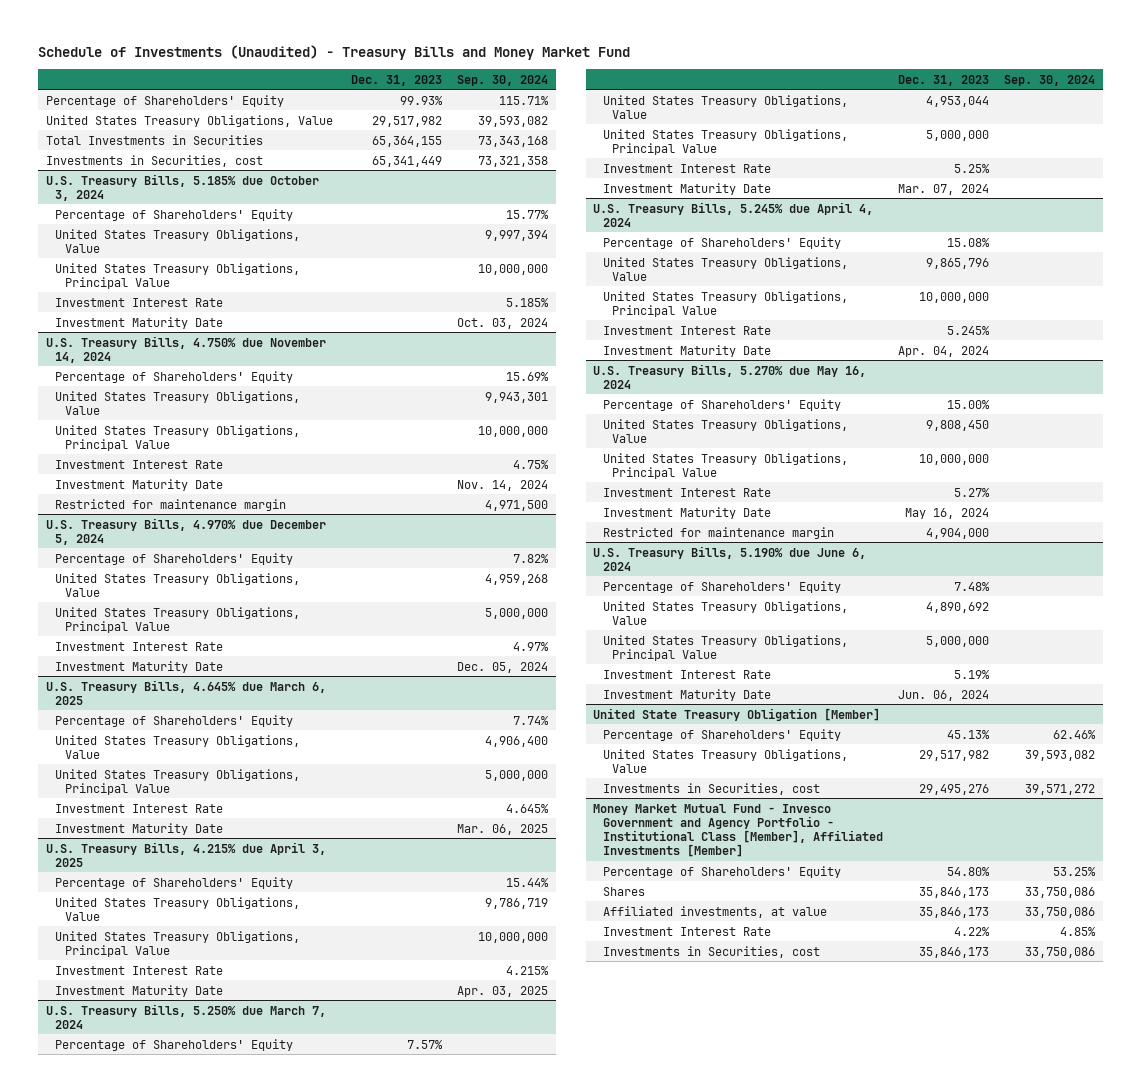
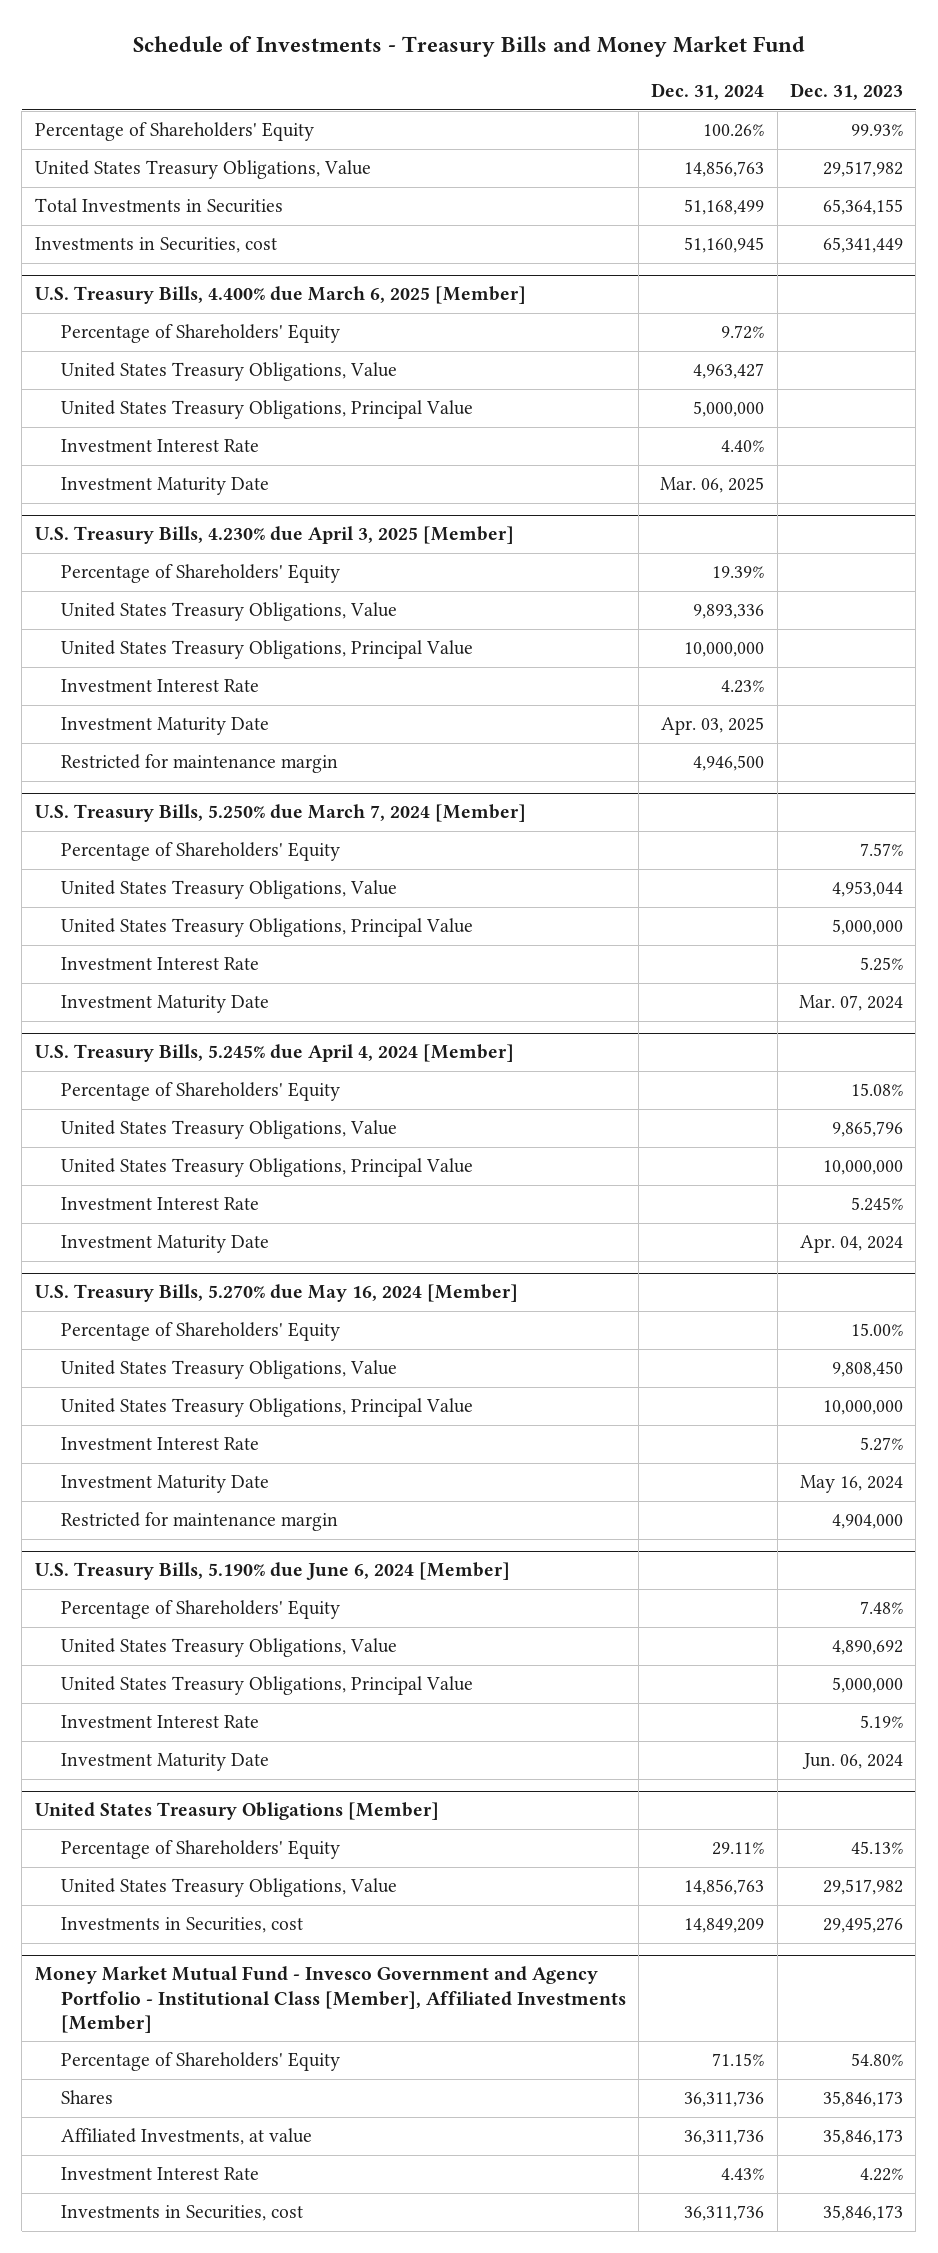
[38,45,631,61] Schedule of Investments (Unaudited) - Treasury Bills and Money Market Fund -> [132,36,805,58] Schedule of Investments - Treasury Bills and Money Market Fund
[456,74,548,86] Sep. 30, 2024 -> none
none -> [651,83,765,101] Dec. 31, 2024
[46,173,320,201] U.S. Treasury Bills, 5.185% due October 3, 2024 -> none
[55,208,294,221] Percentage of Shareholders' Equity -> none
[55,228,301,253] United States Treasury Obligations, Value -> none
[55,262,301,289] United States Treasury Obligations, Principal Value -> none
[55,297,224,307] Investment Interest Rate -> none
[55,316,224,329] Investment Maturity Date -> none
[46,335,327,363] U.S. Treasury Bills, 4.750% due November 14, 2024 -> none
[55,370,294,383] Percentage of Shareholders' Equity -> none
[55,390,301,415] United States Treasury Obligations, Value -> none
[55,424,301,451] United States Treasury Obligations, Principal Value -> none
[55,459,224,469] Investment Interest Rate -> none
[55,478,224,491] Investment Maturity Date -> none
[55,498,287,511] Restricted for maintenance margin -> none
[46,517,327,545] U.S. Treasury Bills, 4.970% due December 5, 2024 -> none
[55,552,294,565] Percentage of Shareholders' Equity -> none
[55,572,301,597] United States Treasury Obligations, Value -> none
[55,606,301,633] United States Treasury Obligations, Principal Value -> none
[55,641,224,651] Investment Interest Rate -> none
[55,660,224,673] Investment Maturity Date -> none
[46,679,327,705] U.S. Treasury Bills, 4.645% due March 6, 2025 -> none
[55,714,294,727] Percentage of Shareholders' Equity -> none
[55,734,301,759] United States Treasury Obligations, Value -> none
[55,768,301,795] United States Treasury Obligations, Principal Value -> none
[55,803,224,813] Investment Interest Rate -> none
[55,822,224,835] Investment Maturity Date -> none
[46,841,327,867] U.S. Treasury Bills, 4.215% due April 3, 2025 -> none
[55,876,294,889] Percentage of Shareholders' Equity -> none
[55,896,301,921] United States Treasury Obligations, Value -> none
[55,930,301,957] United States Treasury Obligations, Principal Value -> none
[55,965,224,975] Investment Interest Rate -> none
[55,984,224,997] Investment Maturity Date -> none
none -> [34,286,526,305] U.S. Treasury Bills, 4.400% due March 6, 2025 [Member]
none -> [60,324,340,344] Percentage of Shareholders' Equity
none -> [60,362,397,382] United States Treasury Obligations, Value
none -> [60,400,473,420] United States Treasury Obligations, Principal Value
none -> [60,439,259,453] Investment Interest Rate
none -> [60,477,269,496] Investment Maturity Date
none -> [34,526,514,545] U.S. Treasury Bills, 4.230% due April 3, 2025 [Member]
none -> [60,564,340,584] Percentage of Shareholders' Equity
none -> [60,602,397,622] United States Treasury Obligations, Value
none -> [60,640,473,660] United States Treasury Obligations, Principal Value
none -> [60,679,259,693] Investment Interest Rate
none -> [60,717,269,736] Investment Maturity Date
none -> [60,754,338,774] Restricted for maintenance margin
[46,1003,327,1029] U.S. Treasury Bills, 5.250% due March 7, 2024 -> [34,804,526,823] U.S. Treasury Bills, 5.250% due March 7, 2024 [Member]
[593,201,874,227] U.S. Treasury Bills, 5.245% due April 4, 2024 -> [34,1044,514,1063] U.S. Treasury Bills, 5.245% due April 4, 2024 [Member]
[593,363,867,389] U.S. Treasury Bills, 5.270% due May 16, 2024 -> [34,1284,518,1303] U.S. Treasury Bills, 5.270% due May 16, 2024 [Member]
[593,545,867,571] U.S. Treasury Bills, 5.190% due June 6, 2024 -> [34,1562,510,1581] U.S. Treasury Bills, 5.190% due June 6, 2024 [Member]
[593,707,881,721] United State Treasury Obligation [Member] -> [34,1802,439,1821] United States Treasury Obligations [Member]
[602,905,827,918] Affiliated investments, at value -> [60,2128,312,2146] Affiliated Investments, at value

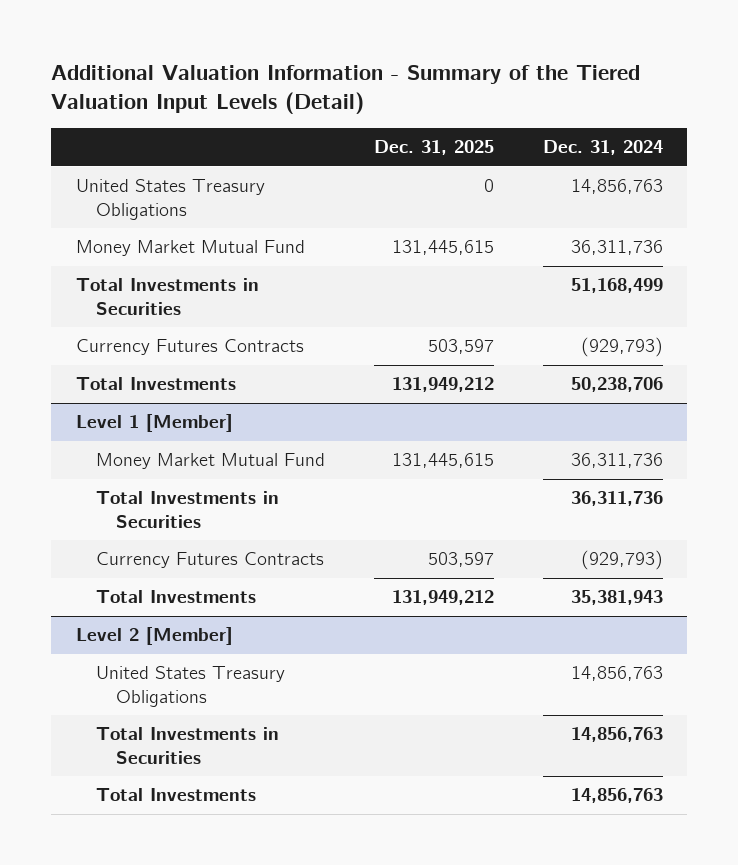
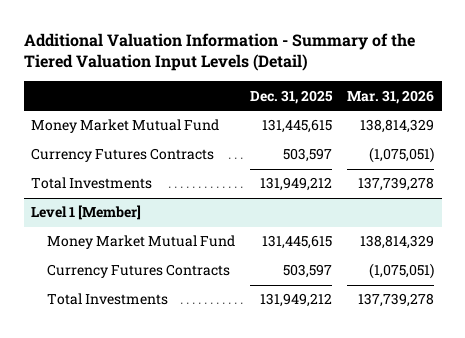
[542,140,663,156] Dec. 31, 2024 -> none
none -> [347,89,435,104] Mar. 31, 2026
[75,179,265,220] United States Treasury Obligations -> none
[75,278,259,315] Total Investments in Securities -> none
[95,491,279,528] Total Investments in Securities -> none
[75,627,233,646] Level 2 [Member] -> none
[95,666,285,707] United States Treasury Obligations -> none
[95,727,279,764] Total Investments in Securities -> none
[95,788,256,802] Total Investments -> none

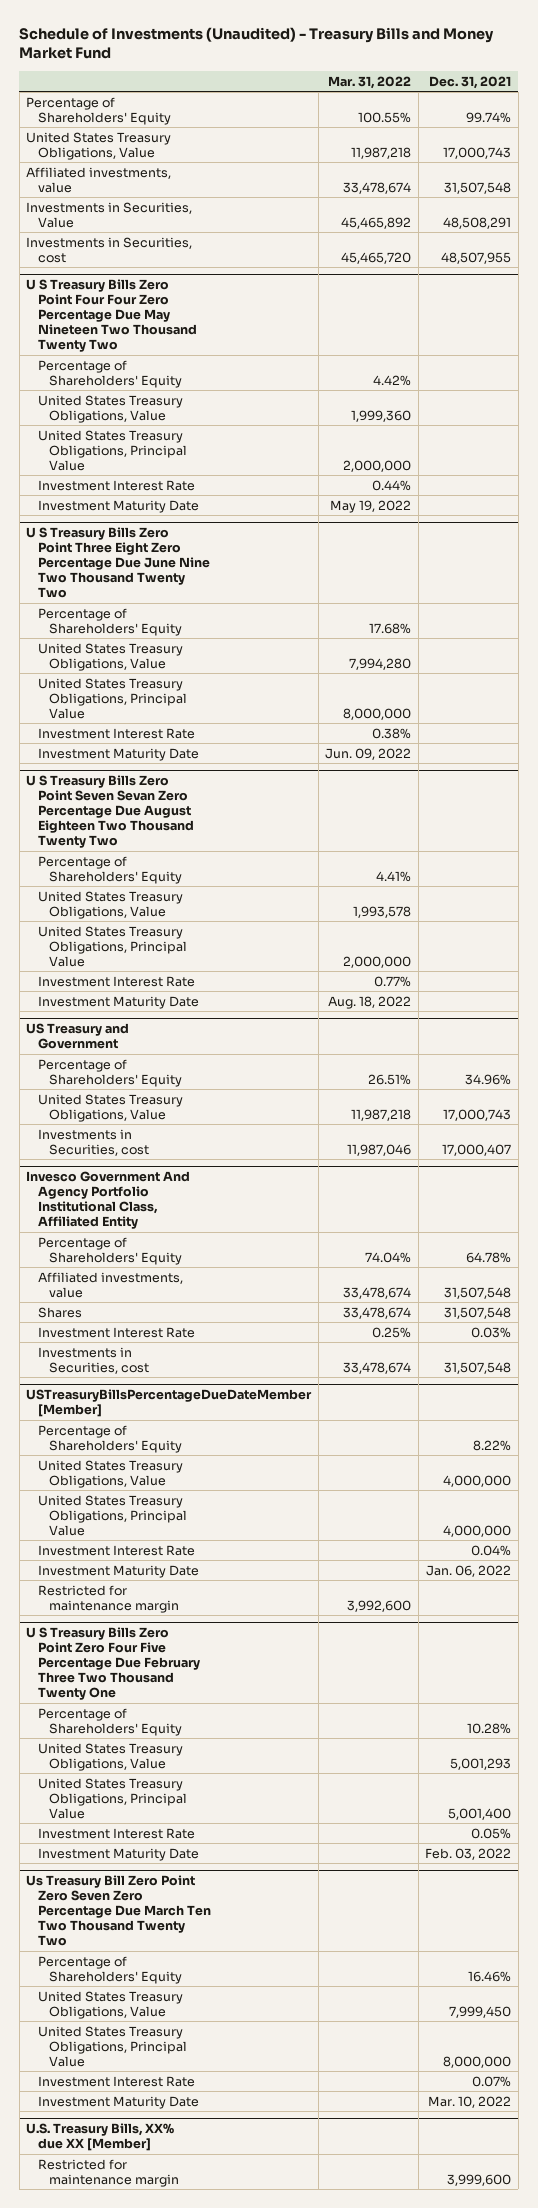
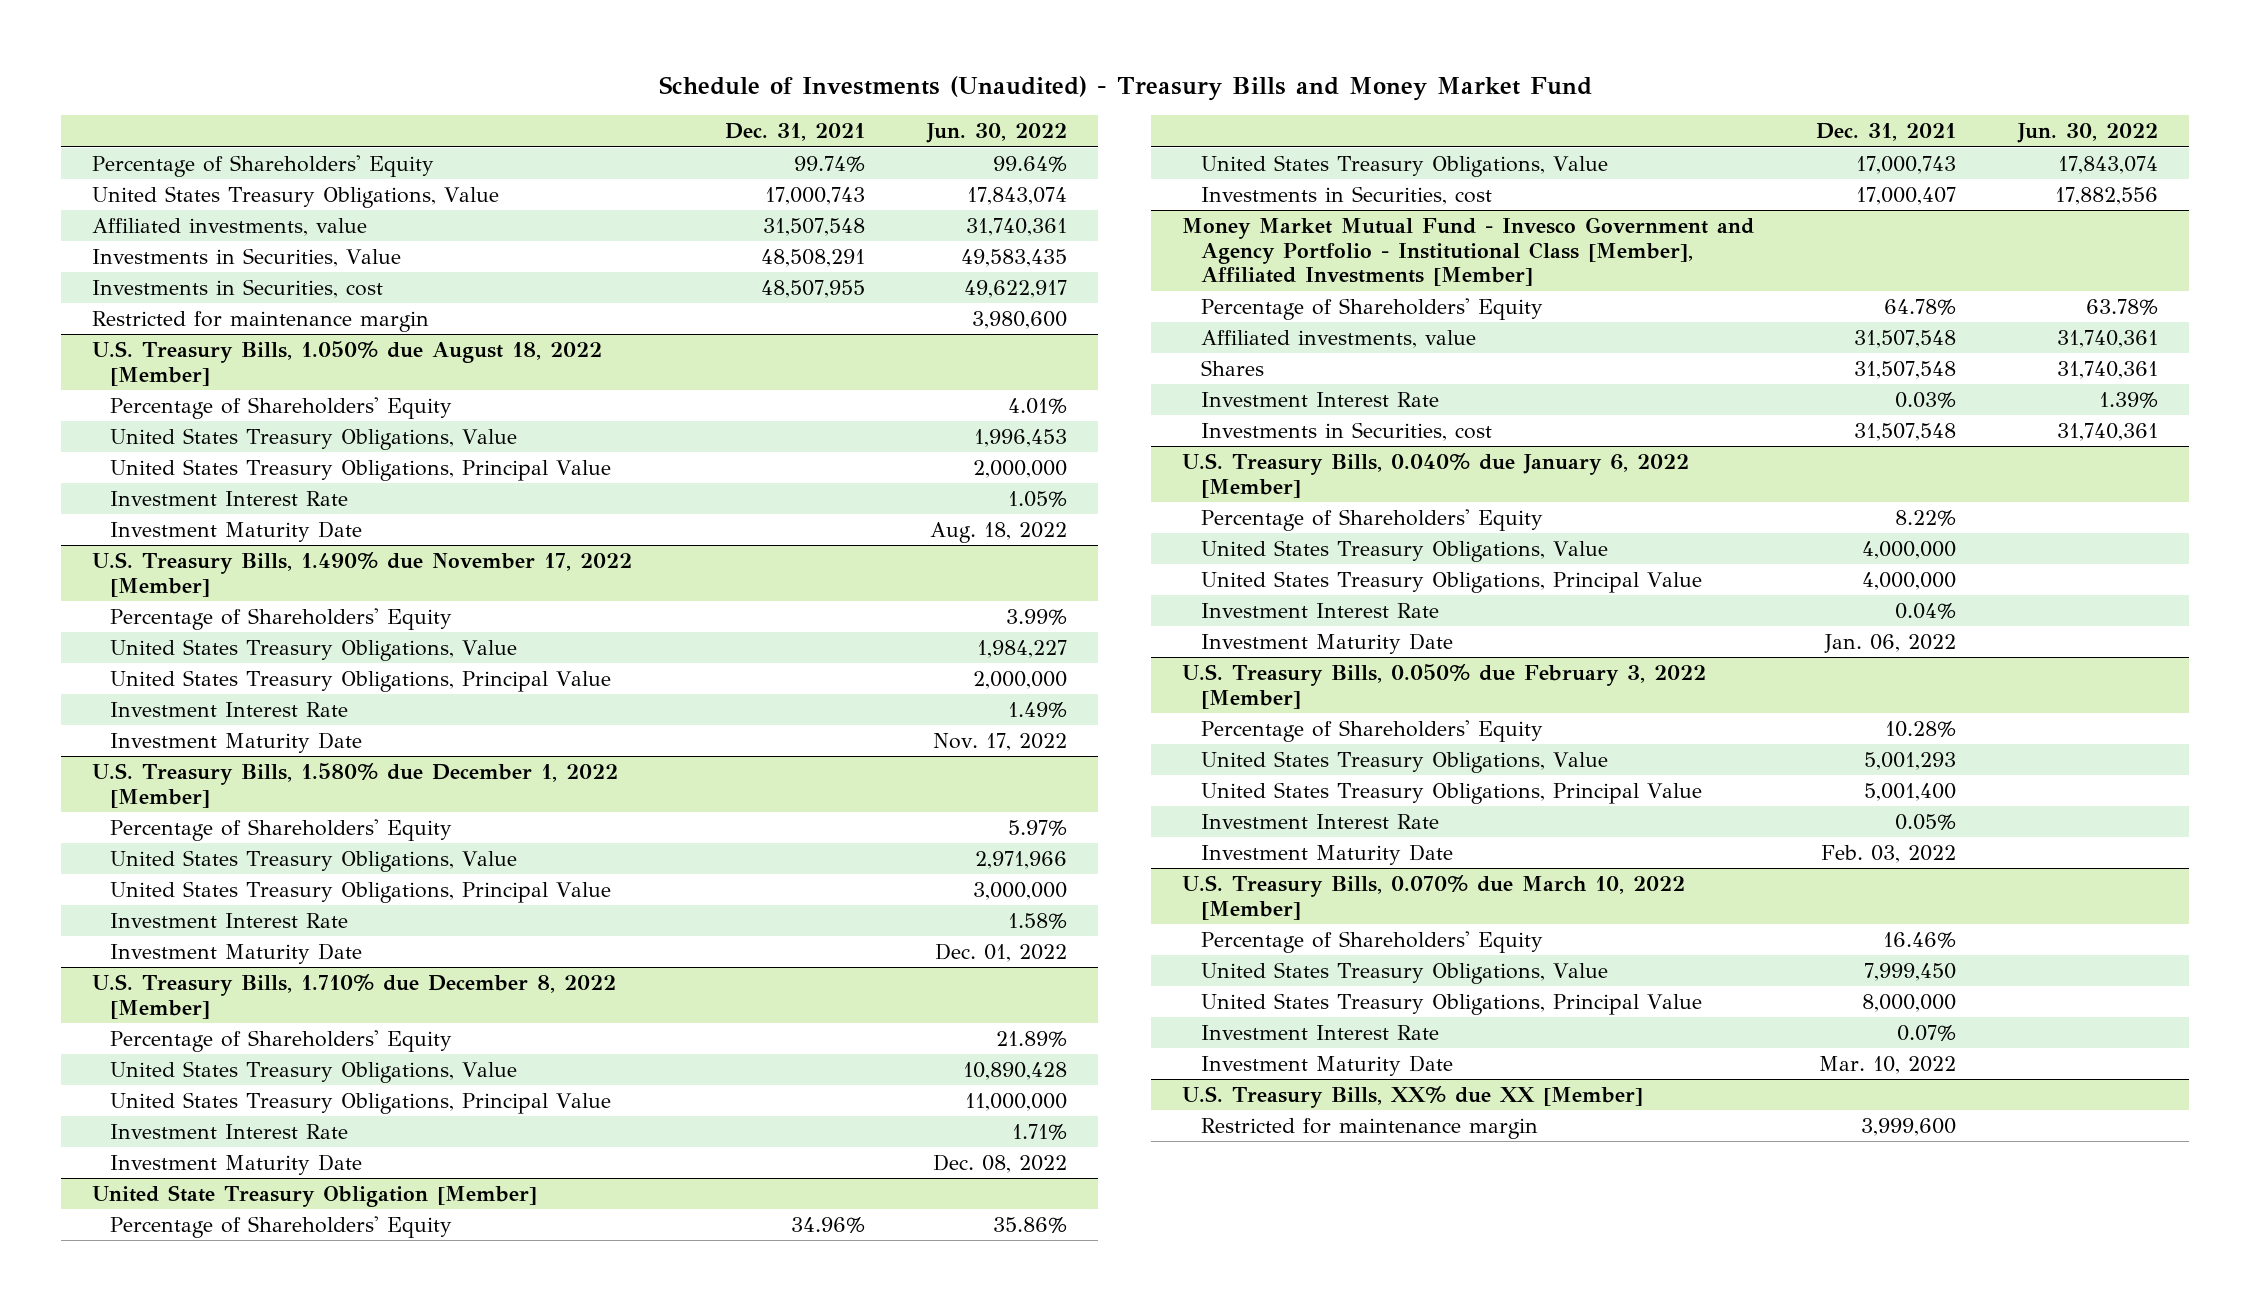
[328,75,412,89] Mar. 31, 2022 -> none
none -> [926,123,1068,144] Jun. 30, 2022
[26,279,197,353] U S Treasury Bills Zero Point Four Four Zero Percentage Due May Nineteen Two Thousand Twenty Two -> none
[37,359,182,388] Percentage of Shareholders' Equity -> none
[37,394,183,423] United States Treasury Obligations, Value -> none
[37,429,187,471] United States Treasury Obligations, Principal Value -> none
[37,479,195,491] Investment Interest Rate -> none
[37,499,199,513] Investment Maturity Date -> none
[26,527,210,599] U S Treasury Bills Zero Point Three Eight Zero Percentage Due June Nine Two Thousand Twenty Two -> none
[37,607,182,636] Percentage of Shareholders' Equity -> none
[37,642,183,671] United States Treasury Obligations, Value -> none
[37,677,187,719] United States Treasury Obligations, Principal Value -> none
[37,727,195,739] Investment Interest Rate -> none
[37,747,199,761] Investment Maturity Date -> none
[26,775,194,849] U S Treasury Bills Zero Point Seven Sevan Zero Percentage Due August Eighteen Two Thousand Twenty Two -> none
[37,855,182,884] Percentage of Shareholders' Equity -> none
[37,890,183,919] United States Treasury Obligations, Value -> none
[37,925,187,967] United States Treasury Obligations, Principal Value -> none
[37,975,195,987] Investment Interest Rate -> none
[37,995,199,1009] Investment Maturity Date -> none
none -> [91,311,429,333] Restricted for maintenance margin
none -> [91,341,602,386] U.S. Treasury Bills, 1.050% due August 18, 2022 [Member]
none -> [110,397,453,420] Percentage of Shareholders' Equity
none -> [110,428,518,451] United States Treasury Obligations, Value
none -> [110,459,612,482] United States Treasury Obligations, Principal Value
none -> [110,491,349,507] Investment Interest Rate
none -> [110,521,363,543] Investment Maturity Date
none -> [91,552,632,597] U.S. Treasury Bills, 1.490% due November 17, 2022 [Member]
none -> [110,608,453,631] Percentage of Shareholders' Equity
none -> [110,639,518,662] United States Treasury Obligations, Value
none -> [110,670,612,693] United States Treasury Obligations, Principal Value
none -> [110,702,349,718] Investment Interest Rate
none -> [110,732,363,754] Investment Maturity Date
none -> [91,763,618,808] U.S. Treasury Bills, 1.580% due December 1, 2022 [Member]
none -> [110,819,453,842] Percentage of Shareholders' Equity
none -> [110,850,518,873] United States Treasury Obligations, Value
none -> [110,881,612,904] United States Treasury Obligations, Principal Value
none -> [110,913,349,929] Investment Interest Rate
none -> [110,943,363,965] Investment Maturity Date
none -> [91,974,616,1019] U.S. Treasury Bills, 1.710% due December 8, 2022 [Member]
none -> [110,1030,453,1053] Percentage of Shareholders' Equity
none -> [110,1061,518,1084] United States Treasury Obligations, Value
none -> [110,1092,612,1115] United States Treasury Obligations, Principal Value
none -> [110,1124,349,1140] Investment Interest Rate
none -> [110,1154,363,1176] Investment Maturity Date
[26,1023,130,1050] US Treasury and Government -> [91,1185,537,1208] United State Treasury Obligation [Member]
[26,1171,191,1230] Invesco Government And Agency Portfolio Institutional Class, Affiliated Entity -> [1182,217,1755,287] Money Market Mutual Fund - Invesco Government and Agency Portfolio - Institutional Class [Member], Affiliated Investments [Member]
[26,1389,313,1418] USTreasuryBillsPercentageDueDateMember [Member] -> [1182,453,1690,498] U.S. Treasury Bills, 0.040% due January 6, 2022 [Member]
[37,1584,179,1613] Restricted for maintenance margin -> none
[26,1627,200,1701] U S Treasury Bills Zero Point Zero Four Five Percentage Due February Three Two Thousand Twenty One -> [1182,664,1707,709] U.S. Treasury Bills, 0.050% due February 3, 2022 [Member]
[26,1875,211,1947] Us Treasury Bill Zero Point Zero Seven Zero Percentage Due March Ten Two Thousand Twenty Two -> [1182,875,1686,920] U.S. Treasury Bills, 0.070% due March 10, 2022 [Member]

